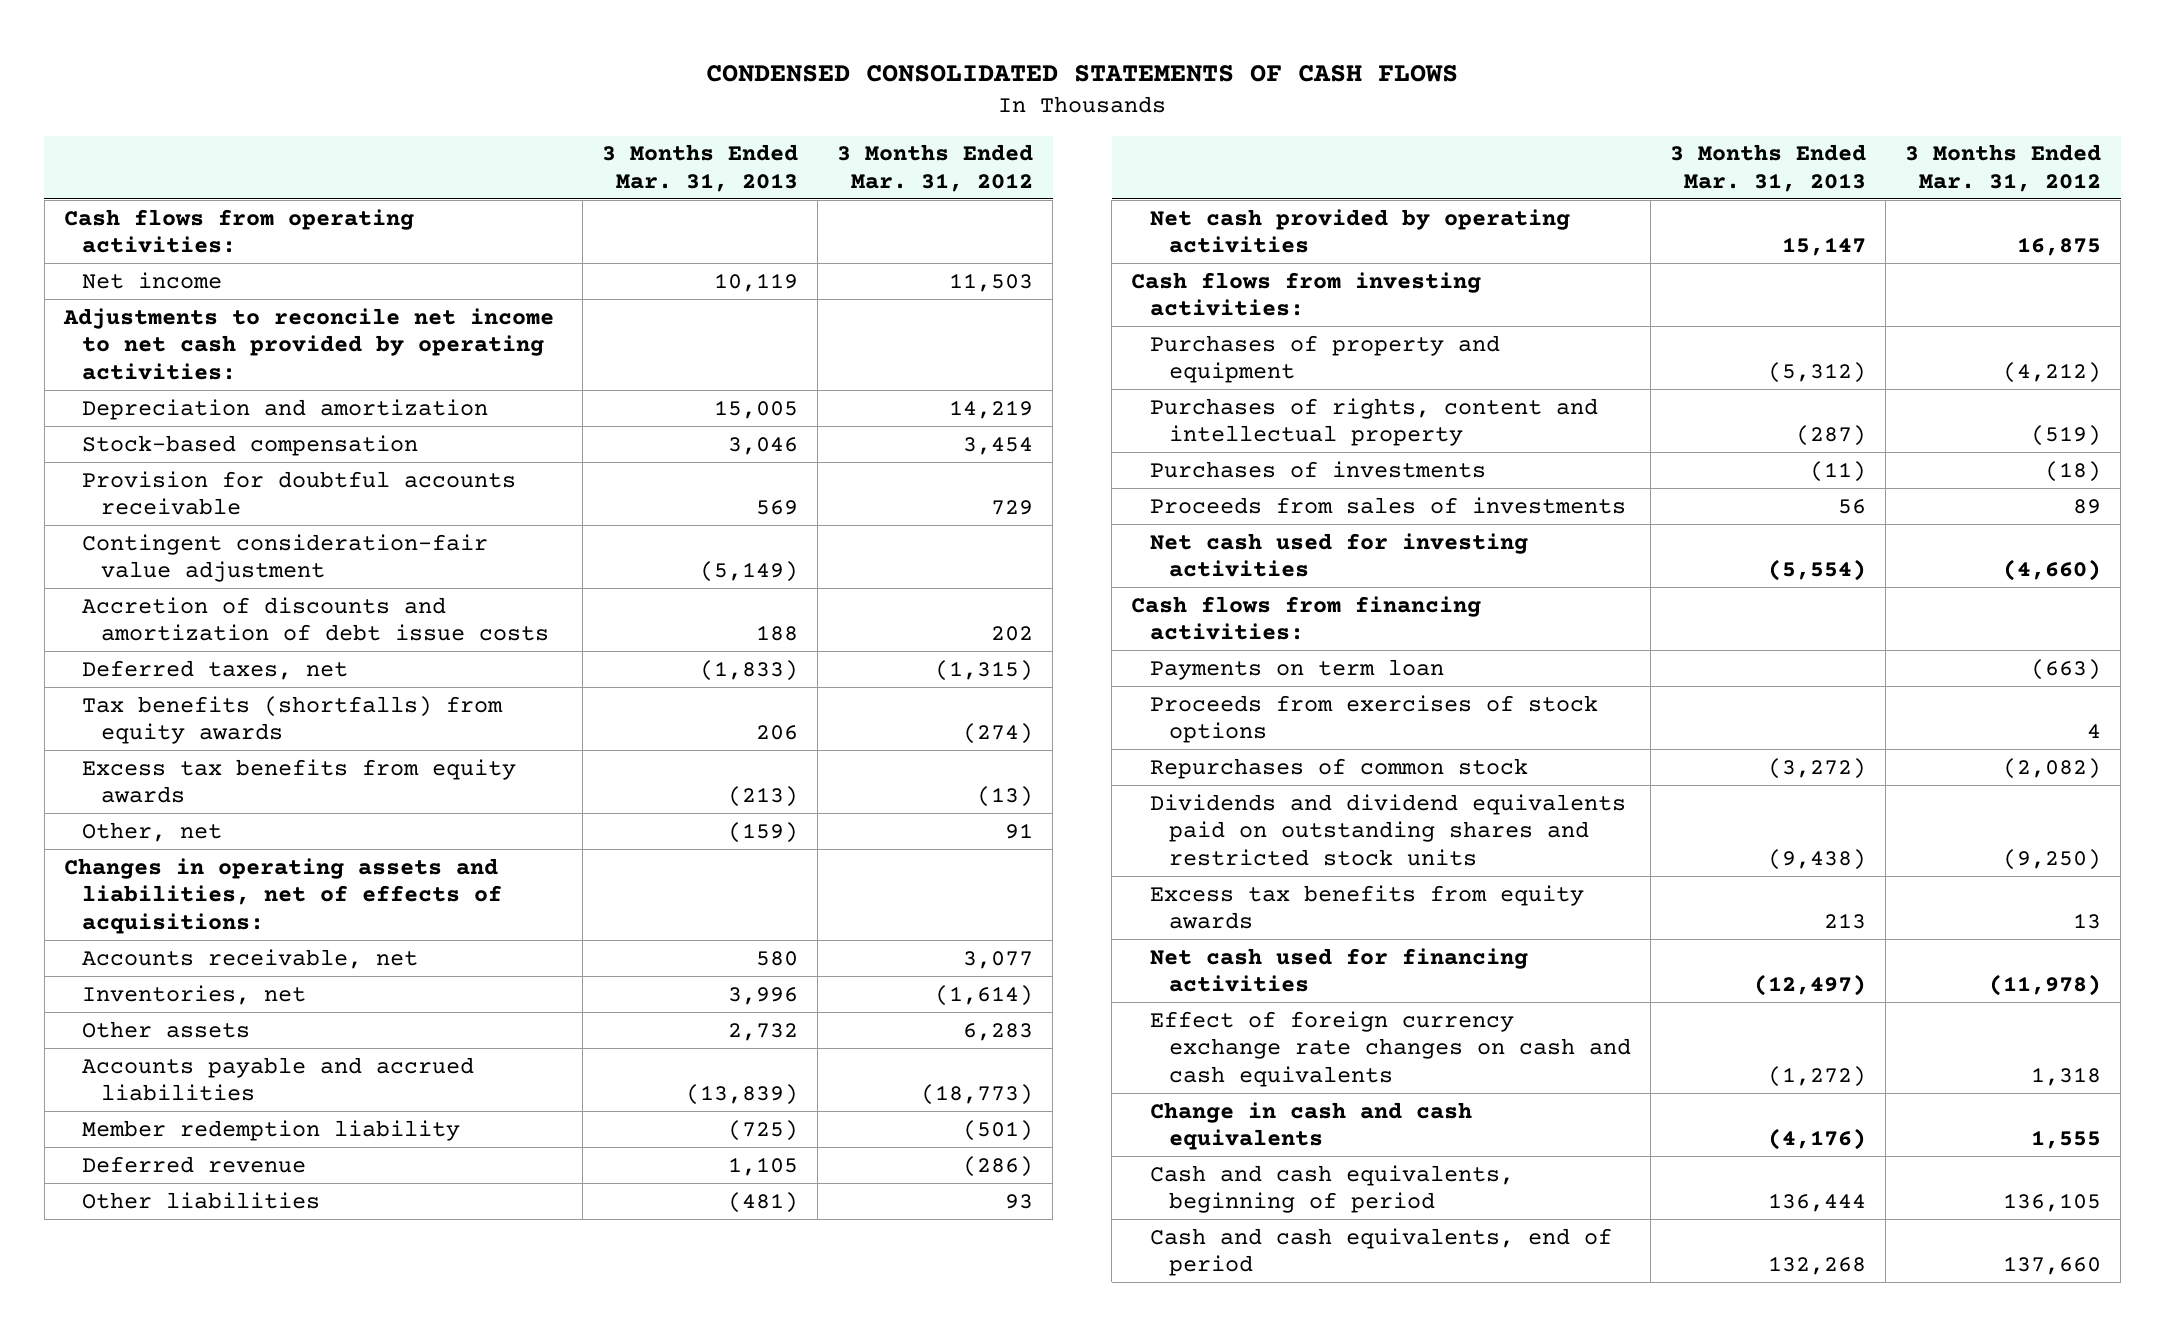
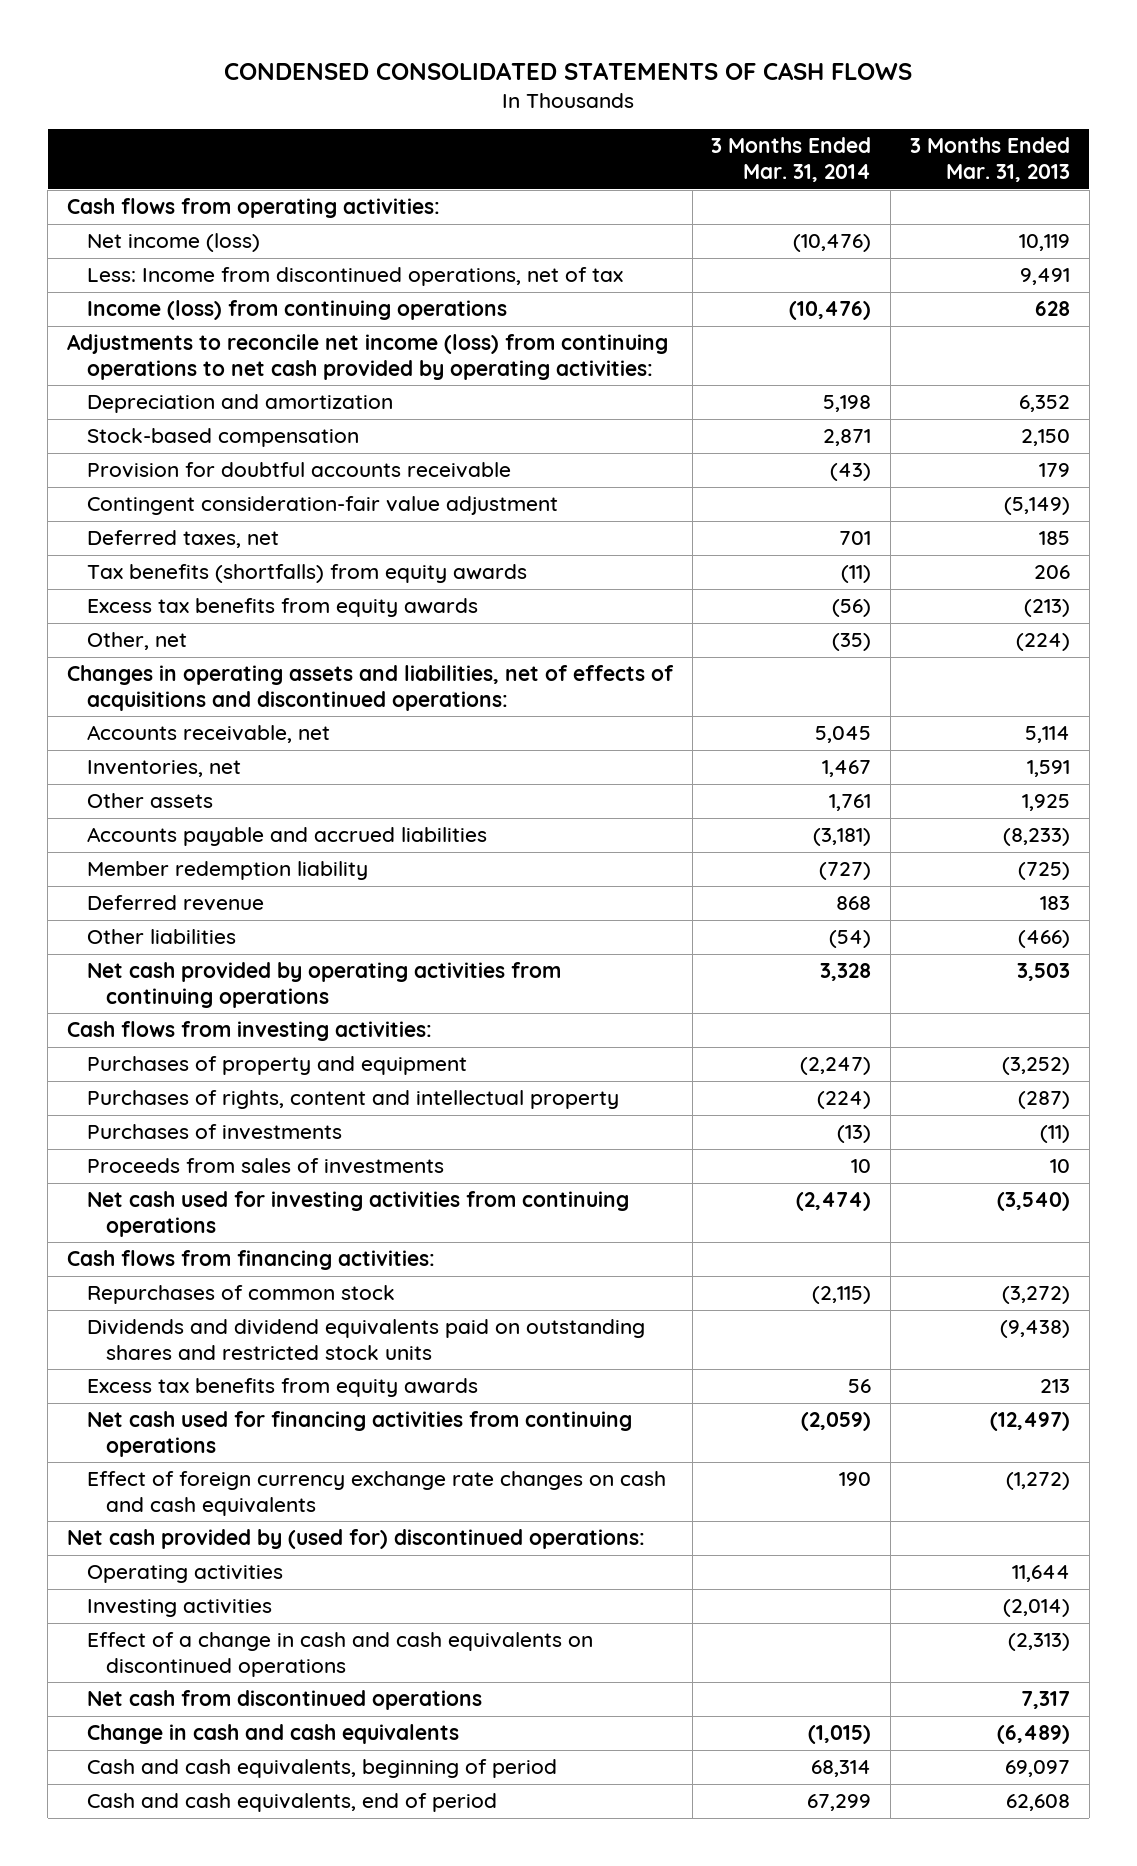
[837,144,1034,192] 3 Months Ended Mar. 31, 2012 -> none
none -> [711,137,872,183] 3 Months Ended Mar. 31, 2014
[82,271,223,289] Net income -> [86,233,260,253] Net income (loss)
none -> [86,267,623,287] Less: Income from discontinued operations, net of tax
none -> [86,300,507,321] Income (loss) from continuing operations
[62,307,554,380] Adjustments to reconcile net income to net cash provided by operating activities: -> [66,334,668,381] Adjustments to reconcile net income (loss) from continuing operations to net cash provided by operating activities:
[714,399,799,419] 15,005 -> [1018,395,1070,413] 6,352
[728,436,799,455] 3,046 -> [1020,429,1070,447] 2,150
[756,500,799,516] 569 -> [1038,463,1070,478] 179
[82,596,550,642] Accretion of discounts and amortization of debt issue costs -> none
[700,659,799,681] (1,833) -> [1038,531,1070,546] 185
[728,821,799,843] (159) -> [1015,633,1070,652] (224)
[63,857,503,934] Changes in operating assets and liabilities, net of effects of acquisitions: -> [66,665,674,712] Changes in operating assets and liabilities, net of effects of acquisitions and discontinued operations:
[756,950,799,966] 580 -> [1024,726,1070,744] 5,114
[728,986,799,1005] 3,996 -> [1026,760,1070,778] 1,591
[728,1022,799,1041] 2,732 -> [1021,794,1070,812] 1,925
[686,1084,799,1106] (13,839) -> [1002,828,1070,847] (8,233)
[728,1156,799,1176] 1,105 -> [1039,896,1070,911] 183
[728,1191,799,1213] (481) -> [1017,930,1070,949] (466)
[1149,208,1570,254] Net cash provided by operating activities -> [86,962,561,1009] Net cash provided by operating activities from continuing operations
[1781,237,1866,257] 15,147 -> [1016,963,1070,982] 3,503
[1767,362,1866,384] (5,312) -> [1001,1057,1070,1076] (3,252)
[1837,498,1866,514] 56 -> [1049,1159,1070,1174] 10
[1149,532,1528,578] Net cash used for investing activities -> [86,1191,629,1238] Net cash used for investing activities from continuing operations
[1767,559,1866,582] (5,554) -> [996,1192,1070,1212] (3,540)
[1149,658,1444,680] Payments on term loan -> none
[1149,694,1598,744] Proceeds from exercises of stock options -> none
[1149,947,1528,993] Net cash used for financing activities -> [86,1411,632,1458] Net cash used for financing activities from continuing operations
none -> [66,1529,645,1550] Net cash provided by (used for) discontinued operations:
none -> [86,1565,283,1584] Operating activities
none -> [86,1599,272,1618] Investing activities
none -> [86,1632,593,1678] Effect of a change in cash and cash equivalents on discontinued operations
none -> [86,1690,482,1711] Net cash from discontinued operations
[1767,1128,1866,1151] (4,176) -> [996,1725,1070,1745] (6,489)
[1767,1193,1866,1213] 136,444 -> [1004,1760,1070,1778] 69,097
[1767,1256,1866,1276] 132,268 -> [1005,1794,1070,1812] 62,608

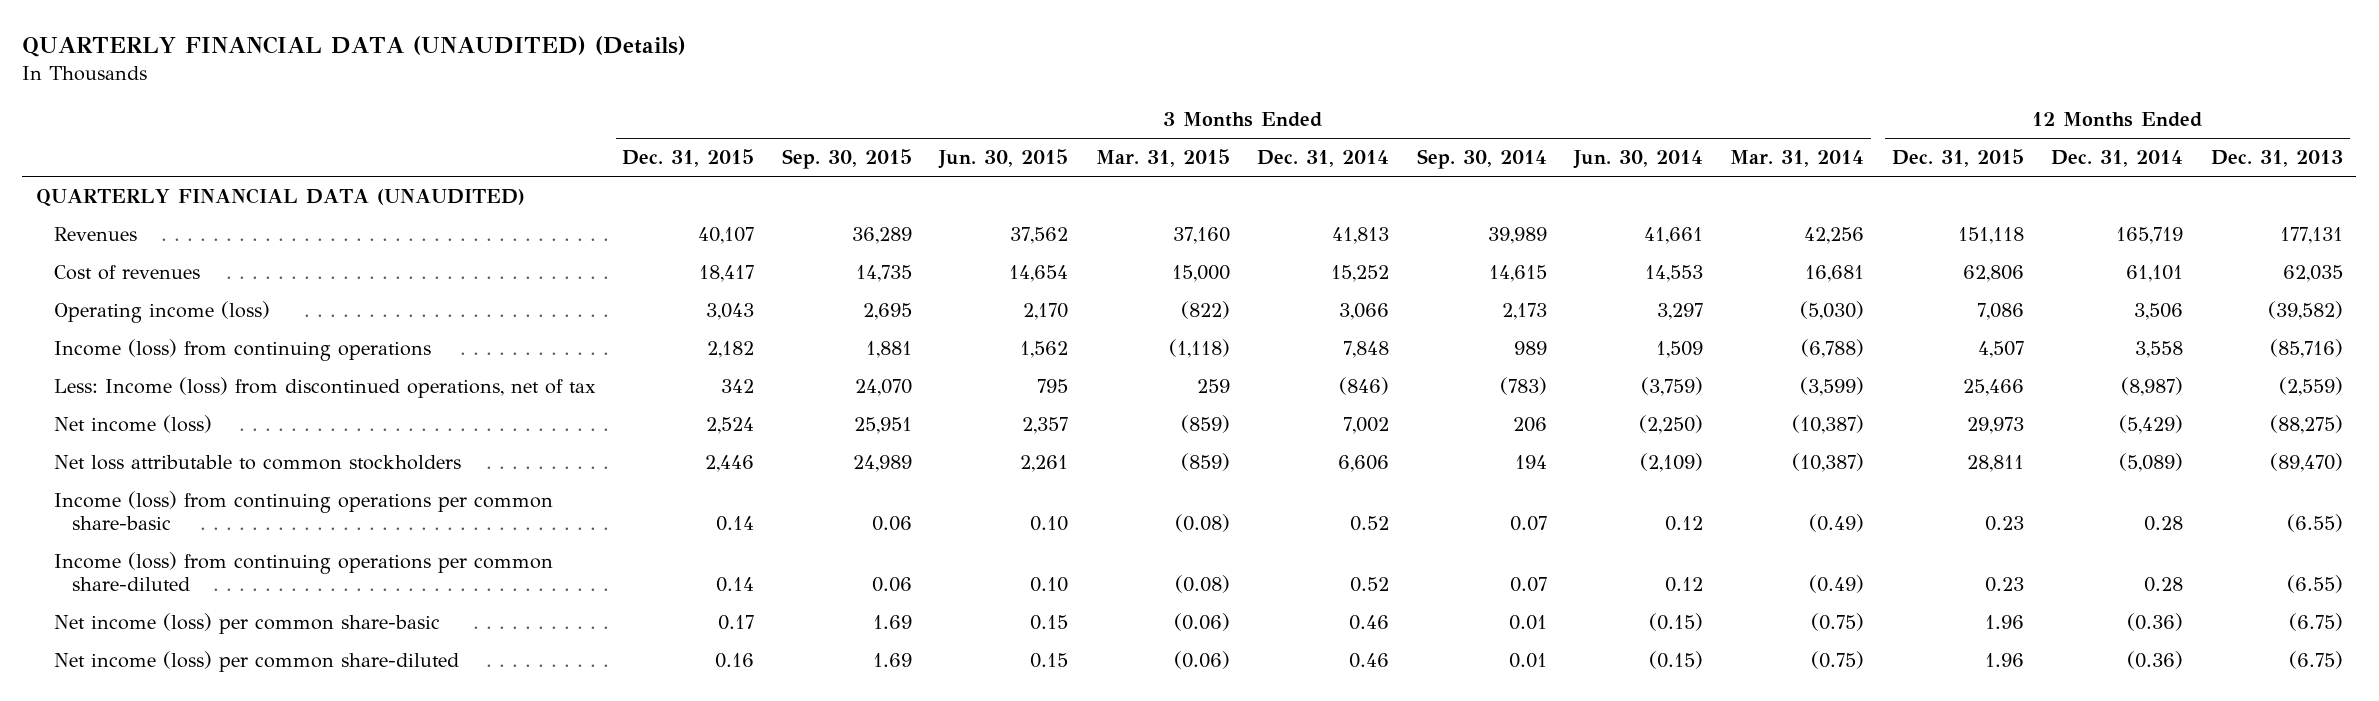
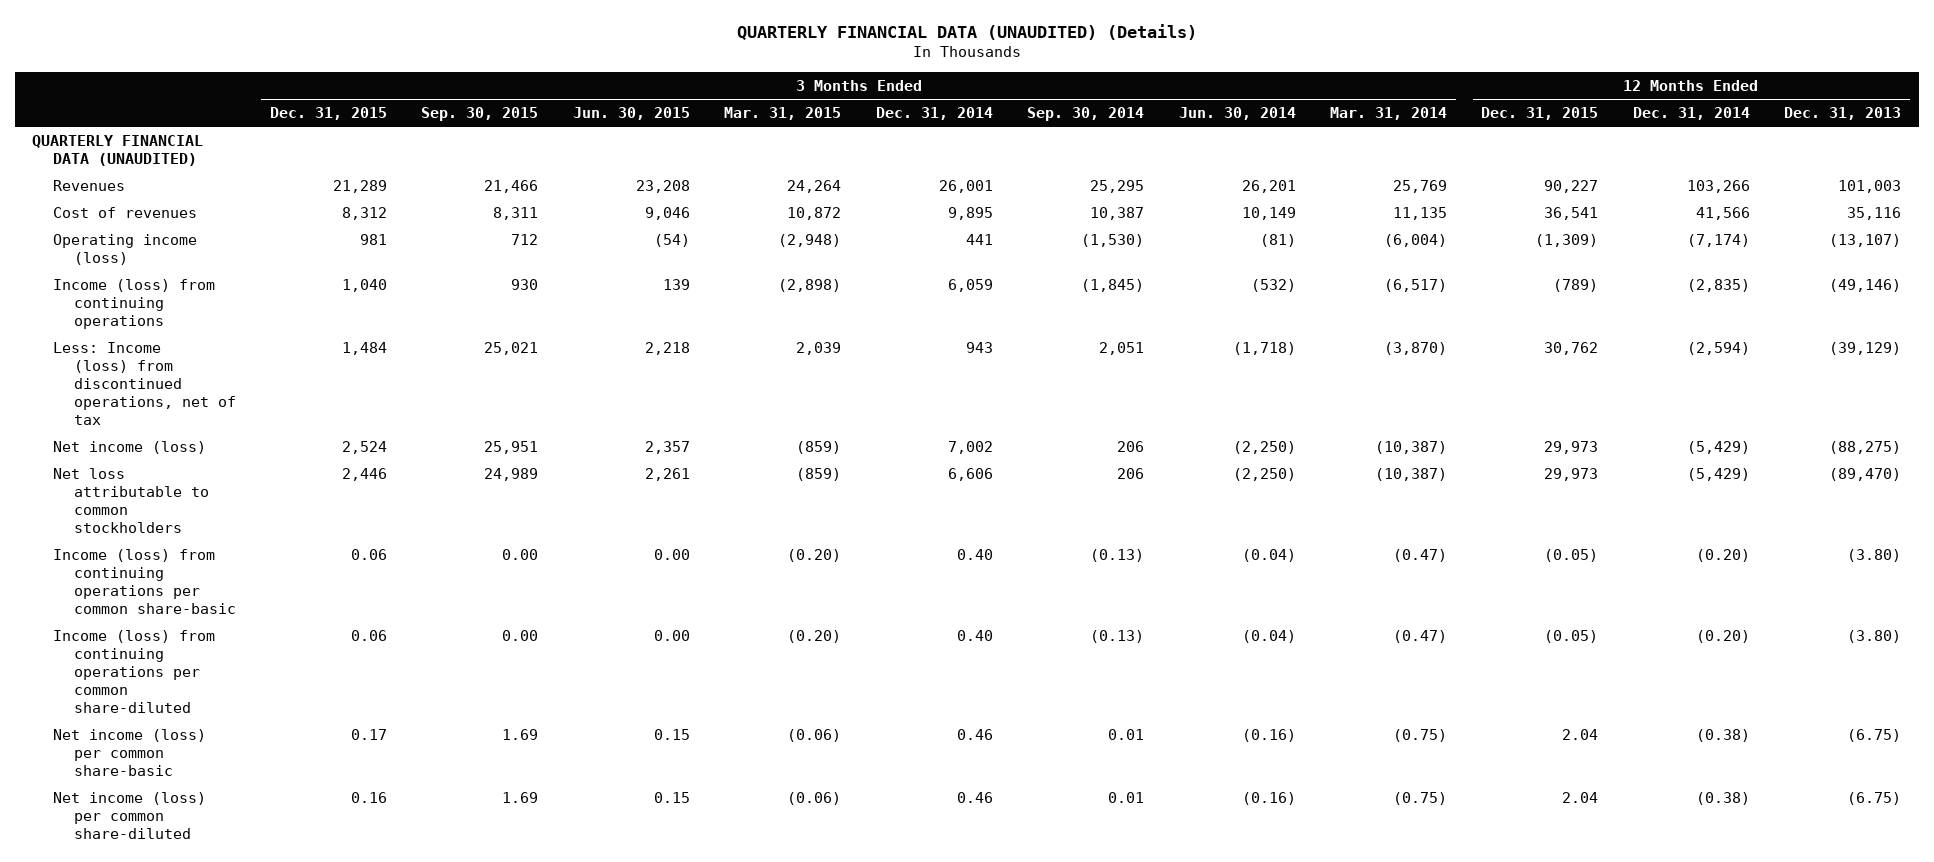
[698,226,755,244] 40,107 -> [333,179,388,193] 21,289
[851,226,912,244] 36,289 -> [484,179,539,193] 21,466
[1010,226,1069,244] 37,562 -> [635,179,690,193] 23,208
[1172,226,1230,244] 37,160 -> [787,179,842,193] 24,264
[1332,226,1390,244] 41,813 -> [938,179,993,193] 26,001
[1487,226,1547,244] 39,989 -> [1090,179,1145,193] 25,295
[1643,226,1703,244] 41,661 -> [1241,179,1296,193] 26,201
[1804,226,1865,244] 42,256 -> [1393,179,1448,193] 25,769
[1957,226,2024,244] 151,118 -> [1544,179,1599,193] 90,227
[2116,226,2184,244] 165,719 -> [1686,179,1750,193] 103,266
[2279,226,2343,244] 177,131 -> [1838,179,1902,193] 101,003
[699,264,755,282] 18,417 -> [342,206,388,220] 8,312
[855,264,912,282] 14,735 -> [493,206,539,220] 8,311
[1009,264,1069,282] 14,654 -> [644,206,690,220] 9,046
[1171,264,1230,282] 15,000 -> [787,206,842,220] 10,872
[1331,264,1390,282] 15,252 -> [947,206,993,220] 9,895
[1488,264,1547,282] 14,615 -> [1090,206,1145,220] 10,387
[1644,264,1703,282] 14,553 -> [1241,206,1296,220] 10,149
[1805,264,1865,282] 16,681 -> [1393,206,1448,220] 11,135
[1962,264,2024,282] 62,806 -> [1544,206,1599,220] 36,541
[2126,264,2184,282] 61,101 -> [1695,206,1750,220] 41,566
[2282,264,2343,282] 62,035 -> [1847,206,1902,220] 35,116
[706,302,755,320] 3,043 -> [360,233,388,245] 981
[862,302,912,320] 2,695 -> [511,233,539,245] 712
[1023,302,1069,320] 2,170 -> [653,233,690,247] (54)
[1180,300,1230,319] (822) -> [778,233,842,247] (2,948)
[1339,302,1390,320] 3,066 -> [965,233,993,245] 441
[1501,302,1547,320] 2,173 -> [1081,233,1145,247] (1,530)
[1656,302,1703,320] 3,297 -> [1259,233,1296,247] (81)
[1800,300,1865,320] (5,030) -> [1384,233,1448,247] (6,004)
[1976,302,2024,320] 7,086 -> [1535,233,1599,247] (1,309)
[2134,302,2184,320] 3,506 -> [1686,233,1750,247] (7,174)
[2267,300,2343,320] (39,582) -> [1829,233,1902,247] (13,107)
[707,340,755,358] 2,182 -> [342,278,388,292] 1,040
[865,340,912,358] 1,881 -> [511,278,539,290] 930
[1020,340,1069,358] 1,562 -> [662,278,690,290] 139
[1168,338,1230,358] (1,118) -> [778,278,842,292] (2,898)
[1343,340,1390,358] 7,848 -> [947,278,993,292] 6,059
[1513,340,1547,355] 989 -> [1081,278,1145,292] (1,845)
[1655,340,1703,358] 1,509 -> [1250,278,1296,292] (532)
[1801,338,1865,358] (6,788) -> [1384,278,1448,292] (6,517)
[1977,340,2024,358] 4,507 -> [1553,278,1599,292] (789)
[2135,340,2184,358] 3,558 -> [1686,278,1750,292] (2,835)
[2269,338,2343,358] (85,716) -> [1829,278,1902,292] (49,146)
[721,378,755,393] 342 -> [342,341,388,355] 1,484
[854,378,912,396] 24,070 -> [484,341,539,355] 25,021
[1037,378,1069,393] 795 -> [644,341,690,355] 2,218
[1196,378,1230,393] 259 -> [796,341,842,355] 2,039
[1339,376,1390,395] (846) -> [965,341,993,353] 943
[1499,376,1547,395] (783) -> [1099,341,1145,355] 2,051
[1640,376,1703,396] (3,759) -> [1232,341,1296,355] (1,718)
[1800,376,1865,396] (3,599) -> [1384,341,1448,355] (3,870)
[1962,378,2024,396] 25,466 -> [1544,341,1599,355] 30,762
[2121,376,2184,396] (8,987) -> [1686,341,1750,355] (2,594)
[2278,376,2343,396] (2,559) -> [1829,341,1902,355] (39,129)
[1514,454,1547,469] 194 -> [1117,467,1145,479] 206
[1639,452,1703,472] (2,109) -> [1232,467,1296,481] (2,250)
[1966,454,2024,472] 28,811 -> [1544,467,1599,481] 29,973
[2119,452,2184,472] (5,089) -> [1686,467,1750,481] (5,429)
[716,516,755,532] 0.14 -> [351,548,388,560] 0.06
[871,516,912,532] 0.06 -> [502,548,539,560] 0.00
[1030,516,1069,532] 0.10 -> [653,548,690,560] 0.00
[1174,514,1230,533] (0.08) -> [787,548,842,562] (0.20)
[1350,516,1390,532] 0.52 -> [956,548,993,560] 0.40
[1509,516,1547,532] 0.07 -> [1090,548,1145,562] (0.13)
[1664,516,1703,532] 0.12 -> [1241,548,1296,562] (0.04)
[1809,514,1865,533] (0.49) -> [1393,548,1448,562] (0.47)
[1984,516,2024,532] 0.23 -> [1544,548,1599,562] (0.05)
[2144,516,2184,532] 0.28 -> [1695,548,1750,562] (0.20)
[2286,514,2343,533] (6.55) -> [1847,548,1902,562] (3.80)
[716,577,755,593] 0.14 -> [351,629,388,641] 0.06
[871,577,912,593] 0.06 -> [502,629,539,641] 0.00
[1030,577,1069,593] 0.10 -> [653,629,690,641] 0.00
[1174,575,1230,594] (0.08) -> [787,629,842,643] (0.20)
[1350,577,1390,593] 0.52 -> [956,629,993,641] 0.40
[1509,577,1547,593] 0.07 -> [1090,629,1145,643] (0.13)
[1664,577,1703,593] 0.12 -> [1241,629,1296,643] (0.04)
[1809,575,1865,594] (0.49) -> [1393,629,1448,643] (0.47)
[1984,577,2024,593] 0.23 -> [1544,629,1599,643] (0.05)
[2144,577,2184,593] 0.28 -> [1695,629,1750,643] (0.20)
[2286,575,2343,594] (6.55) -> [1847,629,1902,643] (3.80)
[1648,612,1703,631] (0.15) -> [1241,728,1296,742] (0.16)
[1984,614,2024,629] 1.96 -> [1562,728,1599,740] 2.04
[2127,612,2184,631] (0.36) -> [1695,728,1750,742] (0.38)
[1648,650,1703,669] (0.15) -> [1241,791,1296,805] (0.16)
[1984,652,2024,667] 1.96 -> [1562,791,1599,803] 2.04
[2127,650,2184,669] (0.36) -> [1695,791,1750,805] (0.38)

